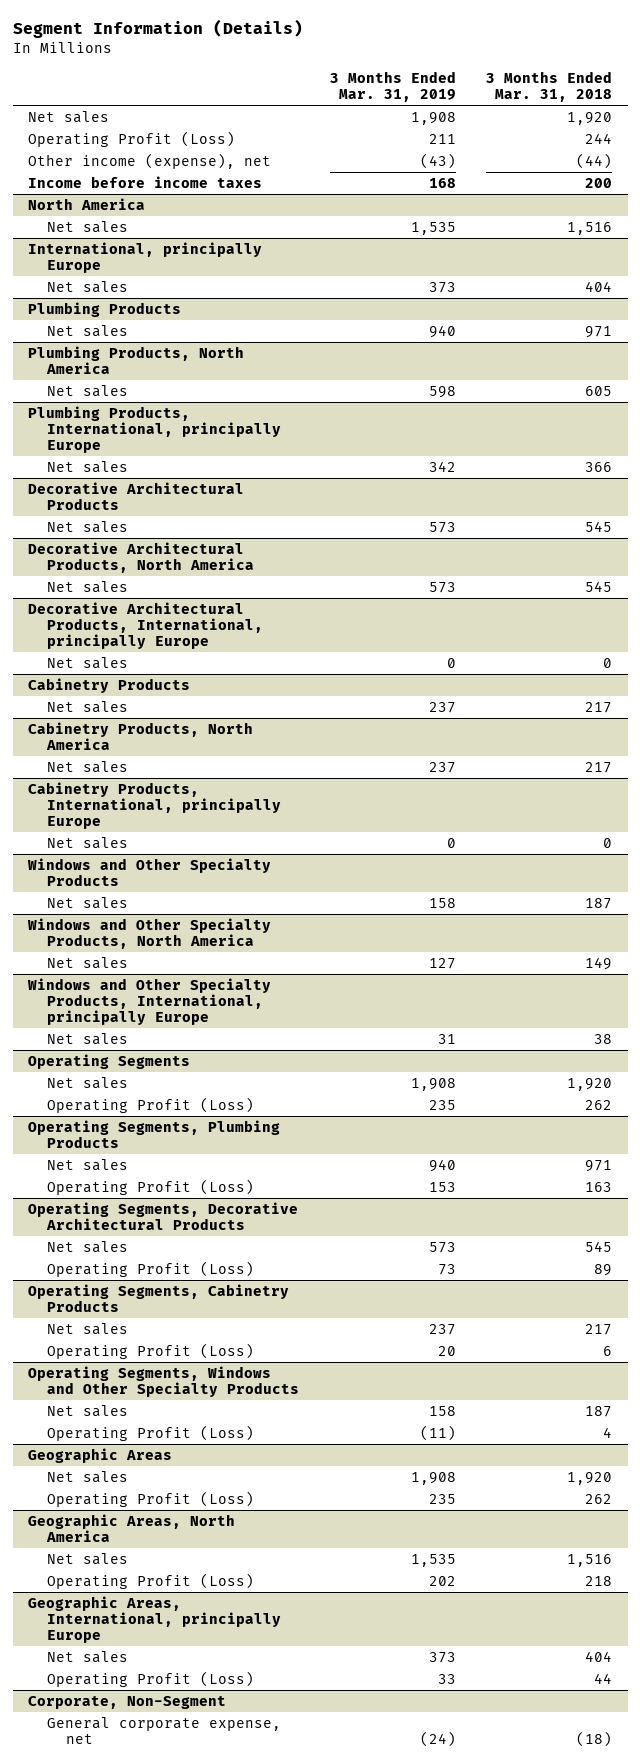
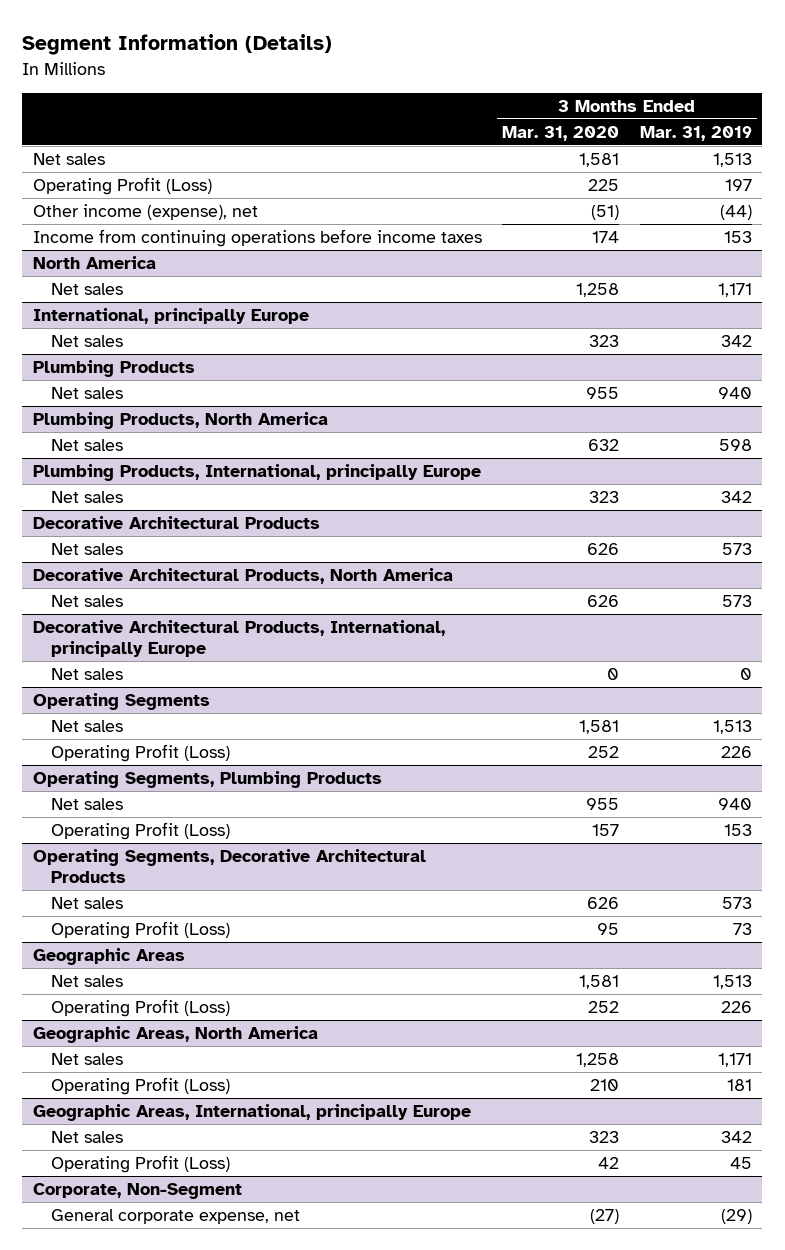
[486,70,613,102] 3 Months Ended Mar. 31, 2018 -> none
none -> [502,125,620,141] Mar. 31, 2020
[410,111,456,125] 1,908 -> [712,153,752,168] 1,513
[428,133,456,144] 211 -> [724,179,752,192] 197
[419,152,456,169] (43) -> [719,205,752,221] (44)
[27,175,262,188] Income before income taxes -> [32,229,482,248] Income from continuing operations before income taxes
[428,177,456,188] 168 -> [723,231,752,244] 153
[410,221,456,235] 1,535 -> [717,283,752,298] 1,171
[428,281,456,293] 373 -> [720,335,752,348] 342
[27,677,190,693] Cabinetry Products -> none
[47,700,129,713] Net sales -> none
[27,721,253,751] Cabinetry Products, North America -> none
[47,760,129,773] Net sales -> none
[27,781,282,830] Cabinetry Products, International, principally Europe -> none
[47,836,129,849] Net sales -> none
[26,857,271,887] Windows and Other Specialty Products -> none
[47,896,129,909] Net sales -> none
[26,917,271,950] Windows and Other Specialty Products, North America -> none
[47,956,129,969] Net sales -> none
[26,977,271,1026] Windows and Other Specialty Products, International, principally Europe -> none
[47,1032,129,1045] Net sales -> none
[410,1077,456,1091] 1,908 -> [712,720,752,735] 1,513
[428,1099,456,1110] 235 -> [720,746,752,759] 226
[27,1283,289,1313] Operating Segments, Cabinetry Products -> none
[47,1322,129,1335] Net sales -> none
[47,1342,255,1359] Operating Profit (Loss) -> none
[27,1365,300,1398] Operating Segments, Windows and Other Specialty Products -> none
[47,1404,129,1417] Net sales -> none
[47,1424,255,1441] Operating Profit (Loss) -> none
[410,1471,456,1485] 1,908 -> [712,975,752,990] 1,513
[428,1493,456,1504] 235 -> [720,1001,752,1014] 226
[410,1553,456,1567] 1,535 -> [717,1053,752,1068] 1,171
[428,1575,456,1586] 202 -> [726,1079,752,1092] 181
[428,1651,456,1663] 373 -> [720,1131,752,1144] 342
[437,1673,456,1684] 33 -> [729,1157,752,1170] 45
[419,1731,456,1748] (24) -> [720,1209,752,1225] (29)

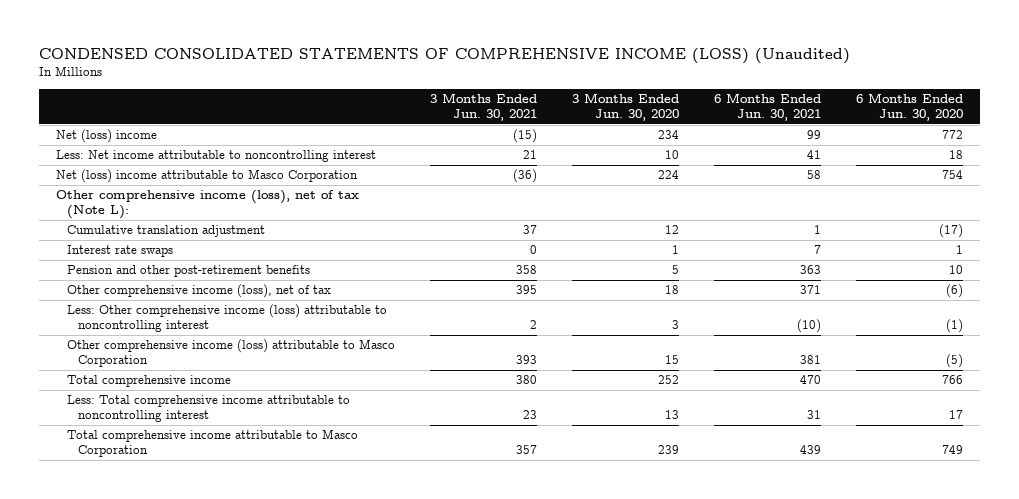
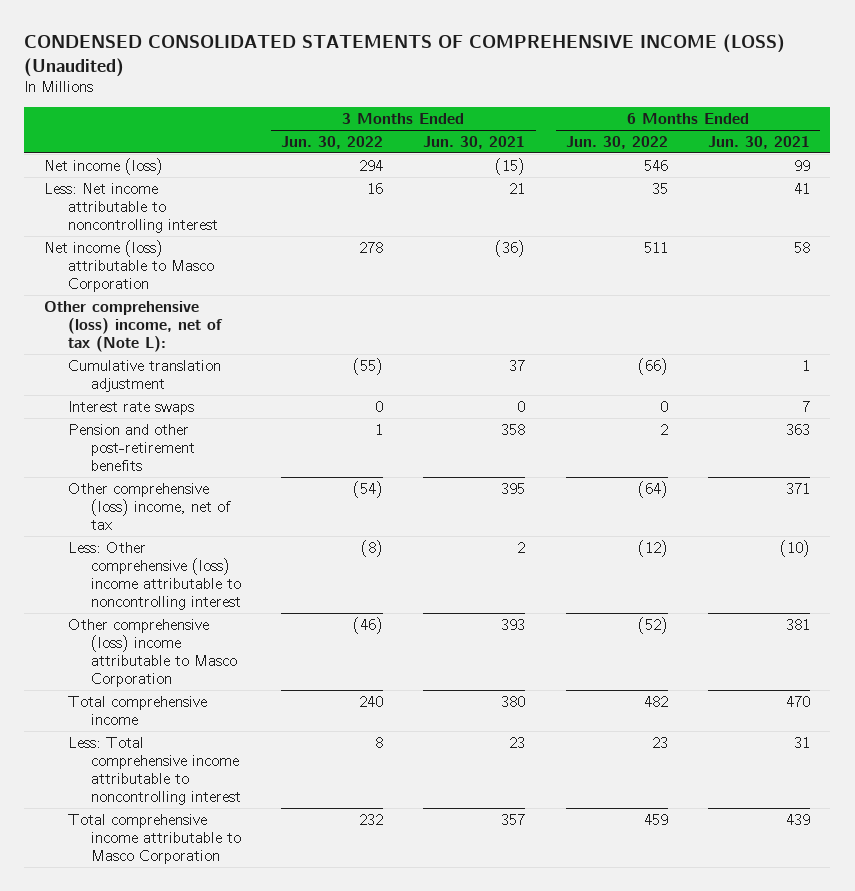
[571,93,679,122] 3 Months Ended Jun. 30, 2020 -> none
[855,93,963,122] 6 Months Ended Jun. 30, 2020 -> none
none -> [281,135,384,149] Jun. 30, 2022
none -> [565,135,668,149] Jun. 30, 2022
[56,129,158,144] Net (loss) income -> [44,157,164,175] Net income (loss)
[56,169,359,184] Net (loss) income attributable to Masco Corporation -> [44,239,214,292] Net income (loss) attributable to Masco Corporation
[56,190,360,220] Other comprehensive income (loss), net of tax (Note L): -> [44,300,223,352] Other comprehensive (loss) income, net of tax (Note L):
[66,284,331,299] Other comprehensive income (loss), net of tax -> [67,482,231,530] Other comprehensive (loss) income, net of tax
[66,304,387,333] Less: Other comprehensive income (loss) attributable to noncontrolling interest -> [67,541,241,611] Less: Other comprehensive (loss) income attributable to noncontrolling interest
[66,339,395,368] Other comprehensive income (loss) attributable to Masco Corporation -> [67,618,237,688] Other comprehensive (loss) income attributable to Masco Corporation

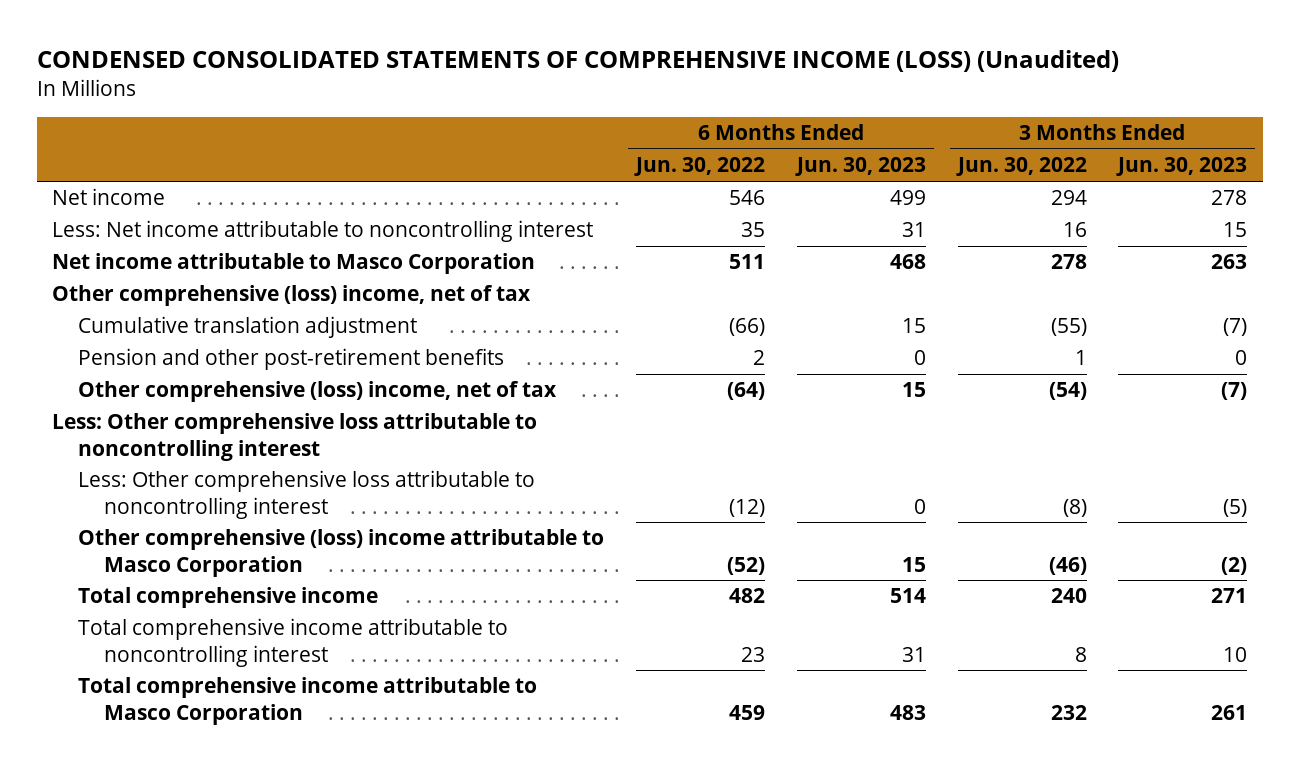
[423,135,526,149] Jun. 30, 2021 -> none
[708,135,811,149] Jun. 30, 2021 -> none
none -> [794,157,926,177] Jun. 30, 2023
none -> [1116,157,1248,177] Jun. 30, 2023
[44,157,164,175] Net income (loss) -> [52,188,166,206] Net income
[44,239,214,292] Net income (loss) attributable to Masco Corporation -> [52,253,536,275] Net income attributable to Masco Corporation
[44,300,223,352] Other comprehensive (loss) income, net of tax (Note L): -> [52,285,532,307] Other comprehensive (loss) income, net of tax
[67,400,194,415] Interest rate swaps -> none
none -> [52,413,538,461] Less: Other comprehensive loss attributable to noncontrolling interest
[67,541,241,611] Less: Other comprehensive (loss) income attributable to noncontrolling interest -> [78,470,536,519] Less: Other comprehensive loss attributable to noncontrolling interest
[67,736,241,806] Less: Total comprehensive income attributable to noncontrolling interest -> [78,618,509,667] Total comprehensive income attributable to noncontrolling interest

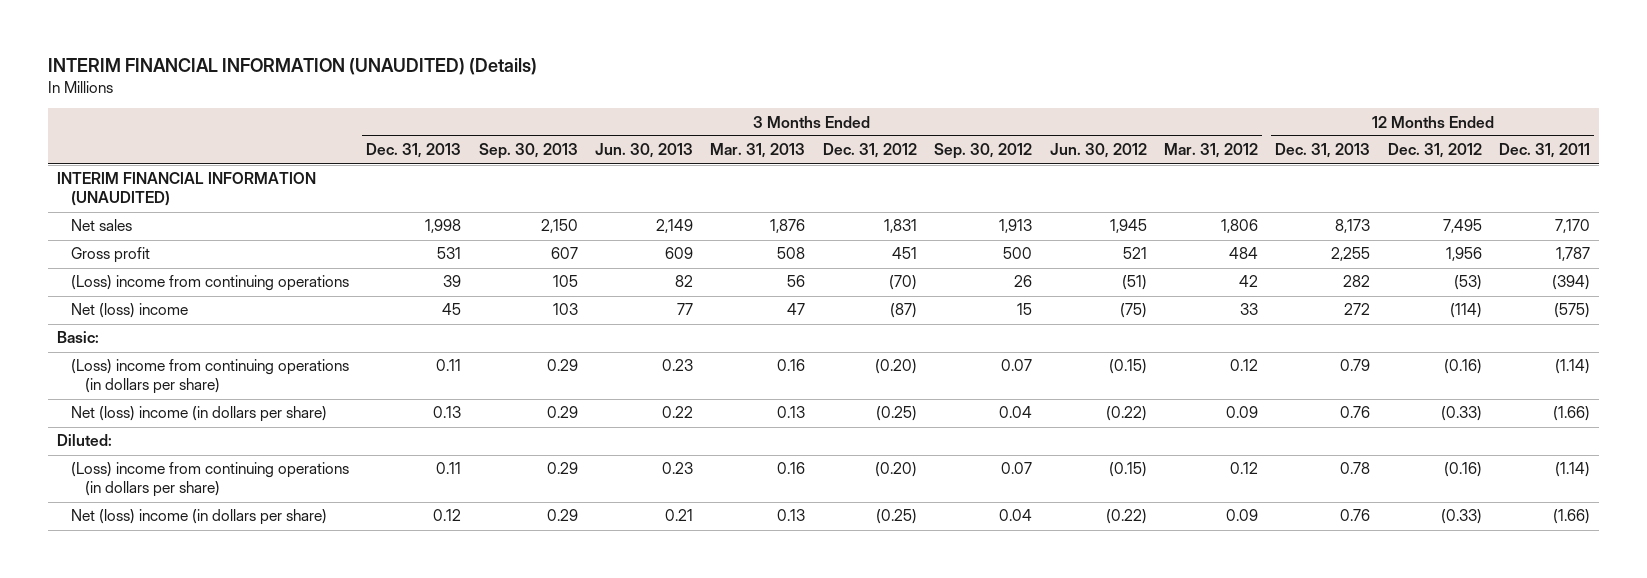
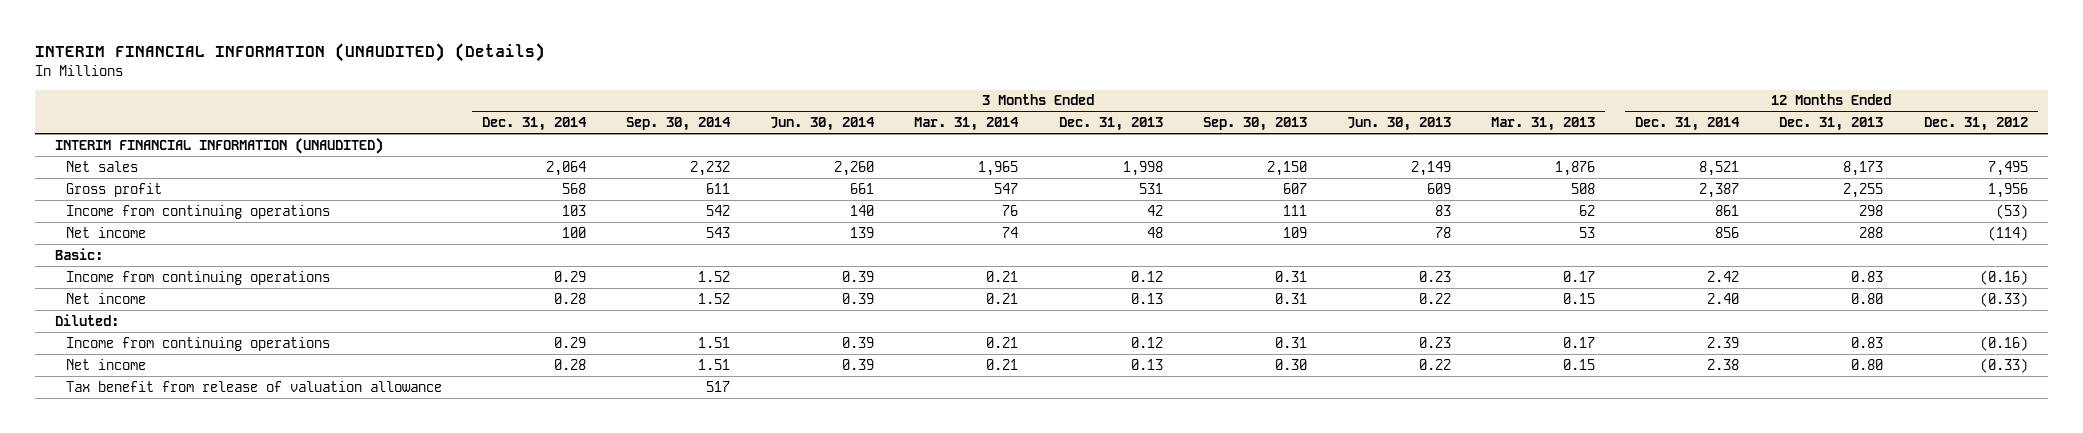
[822,143,917,159] Dec. 31, 2012 -> none
[934,143,1033,160] Sep. 30, 2012 -> none
[1049,143,1147,159] Jun. 30, 2012 -> none
[1163,143,1258,159] Mar. 31, 2012 -> none
[1499,143,1591,159] Dec. 31, 2011 -> none
none -> [481,117,587,132] Dec. 31, 2014
none -> [626,117,732,132] Sep. 30, 2014
none -> [770,117,876,132] Jun. 30, 2014
none -> [914,117,1020,132] Mar. 31, 2014
none -> [1635,117,1741,132] Dec. 31, 2014
[70,275,349,292] (Loss) income from continuing operations -> [65,204,330,219] Income from continuing operations
[443,275,462,288] 39 -> [1146,204,1163,216] 42
[552,275,578,288] 105 -> [1282,204,1307,216] 111
[675,275,694,288] 82 -> [1434,204,1451,216] 83
[787,275,806,288] 56 -> [1579,204,1596,216] 62
[1343,275,1371,288] 282 -> [1859,204,1884,216] 298
[70,303,188,319] Net (loss) income -> [65,226,146,238] Net income
[442,303,462,316] 45 -> [1146,226,1163,238] 48
[552,303,578,316] 103 -> [1282,226,1307,238] 109
[677,303,694,316] 77 -> [1434,226,1451,238] 78
[787,303,806,316] 47 -> [1579,226,1596,238] 53
[1344,303,1371,316] 272 -> [1859,226,1884,238] 288
[70,359,349,395] (Loss) income from continuing operations (in dollars per share) -> [65,270,330,285] Income from continuing operations
[436,359,462,372] 0.11 -> [1130,270,1163,282] 0.12
[546,359,578,372] 0.29 -> [1274,270,1307,282] 0.31
[777,359,806,372] 0.16 -> [1563,270,1596,282] 0.17
[1340,359,1371,372] 0.79 -> [1851,270,1884,282] 0.83
[70,406,327,423] Net (loss) income (in dollars per share) -> [65,292,146,304] Net income
[546,406,578,419] 0.29 -> [1274,292,1307,304] 0.31
[777,406,806,419] 0.13 -> [1563,292,1596,304] 0.15
[1340,406,1371,419] 0.76 -> [1851,292,1884,304] 0.80
[70,462,349,498] (Loss) income from continuing operations (in dollars per share) -> [65,336,330,351] Income from continuing operations
[436,462,462,475] 0.11 -> [1130,336,1163,348] 0.12
[546,462,578,475] 0.29 -> [1274,336,1307,348] 0.31
[777,462,806,475] 0.16 -> [1563,336,1596,348] 0.17
[1340,462,1371,475] 0.78 -> [1851,336,1884,348] 0.83
[70,509,327,526] Net (loss) income (in dollars per share) -> [65,358,146,370] Net income
[433,509,462,522] 0.12 -> [1130,358,1163,370] 0.13
[546,509,578,522] 0.29 -> [1274,358,1307,370] 0.30
[665,509,694,522] 0.21 -> [1418,358,1451,370] 0.22
[777,509,806,522] 0.13 -> [1563,358,1596,370] 0.15
[1340,509,1371,522] 0.76 -> [1851,358,1884,370] 0.80
none -> [65,380,442,392] Tax benefit from release of valuation allowance

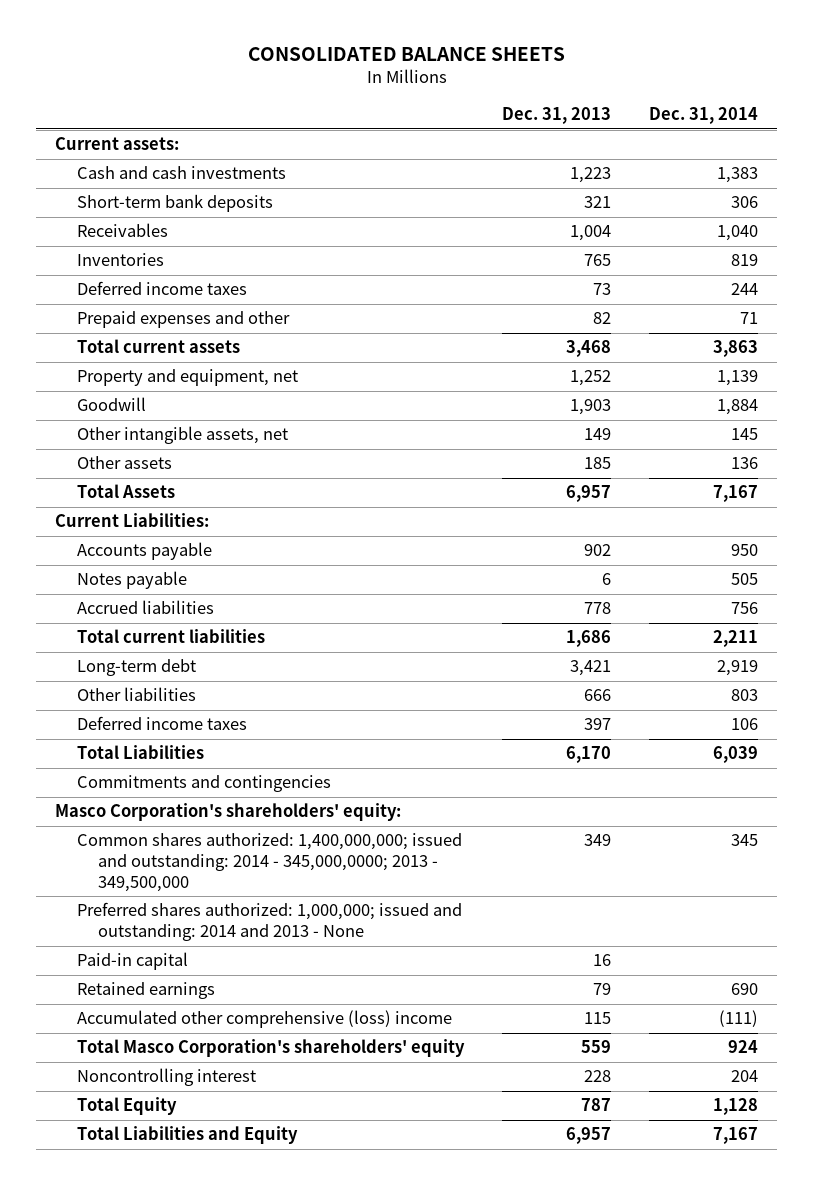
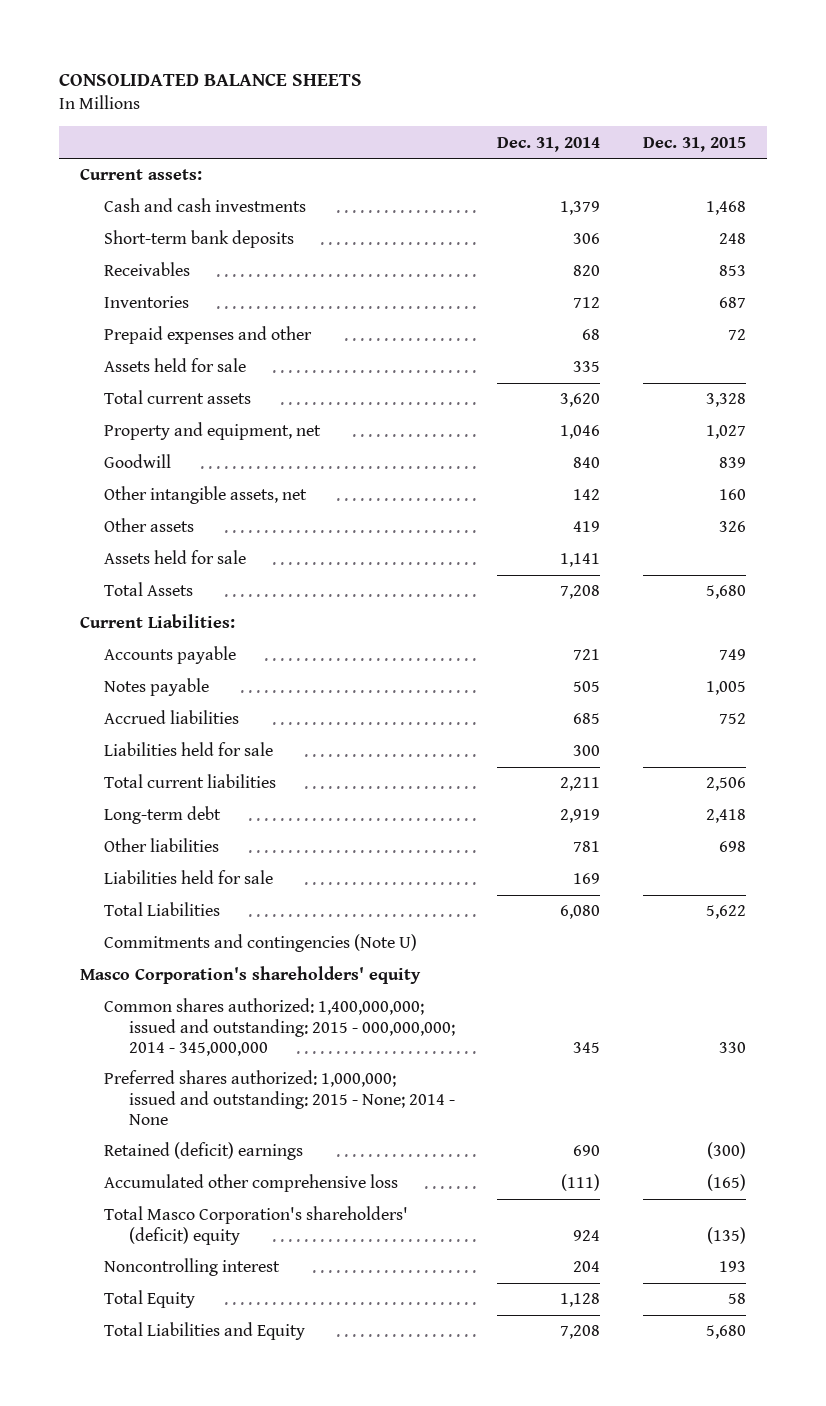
[501,107,611,125] Dec. 31, 2013 -> none
none -> [643,136,747,152] Dec. 31, 2015
[716,167,758,184] 1,383 -> [560,201,601,216] 1,379
[76,281,247,296] Deferred income taxes -> none
[716,225,758,242] 1,040 -> [573,265,601,277] 820
[730,254,758,267] 819 -> [573,297,601,309] 712
[739,312,758,325] 71 -> [582,329,601,341] 68
none -> [104,358,247,373] Assets held for sale
[712,340,758,358] 3,863 -> [560,393,601,408] 3,620
[716,370,758,387] 1,139 -> [560,425,601,440] 1,046
[716,399,758,416] 1,884 -> [573,457,601,469] 840
[730,428,758,441] 145 -> [573,489,601,501] 142
[730,457,758,470] 136 -> [573,521,601,533] 419
none -> [104,550,247,565] Assets held for sale
[712,485,758,503] 7,167 -> [560,585,601,600] 7,208
[730,544,758,557] 950 -> [573,649,601,661] 721
[730,602,758,615] 756 -> [573,713,601,725] 685
none -> [104,742,274,757] Liabilities held for sale
[76,716,247,731] Deferred income taxes -> none
[76,952,188,971] Paid-in capital -> none
[730,689,758,702] 803 -> [573,841,601,853] 781
none -> [104,870,274,885] Liabilities held for sale
[712,746,758,764] 6,039 -> [560,905,601,920] 6,080
[76,775,331,793] Commitments and contingencies -> [104,934,418,953] Commitments and contingencies (Note U)
[55,803,402,822] Masco Corporation's shareholders' equity: -> [79,966,421,985] Masco Corporation's shareholders' equity
[76,833,462,892] Common shares authorized: 1,400,000,000; issued and outstanding: 2014 - 345,000,0000; 2013 - 349,500,000 -> [104,998,455,1056] Common shares authorized: 1,400,000,000; issued and outstanding: 2015 - 000,000,000; 2014 - 345,000,000
[76,902,462,942] Preferred shares authorized: 1,000,000; issued and outstanding: 2014 and 2013 - None -> [104,1070,455,1125] Preferred shares authorized: 1,000,000; issued and outstanding: 2015 - None; 2014 - None
[76,982,215,1000] Retained earnings -> [104,1142,304,1161] Retained (deficit) earnings
[76,1010,452,1029] Accumulated other comprehensive (loss) income -> [104,1174,399,1193] Accumulated other comprehensive loss
[76,1039,465,1058] Total Masco Corporation's shareholders' equity -> [104,1206,409,1245] Total Masco Corporation's shareholders' (deficit) equity
[712,1127,758,1145] 7,167 -> [560,1325,601,1340] 7,208

